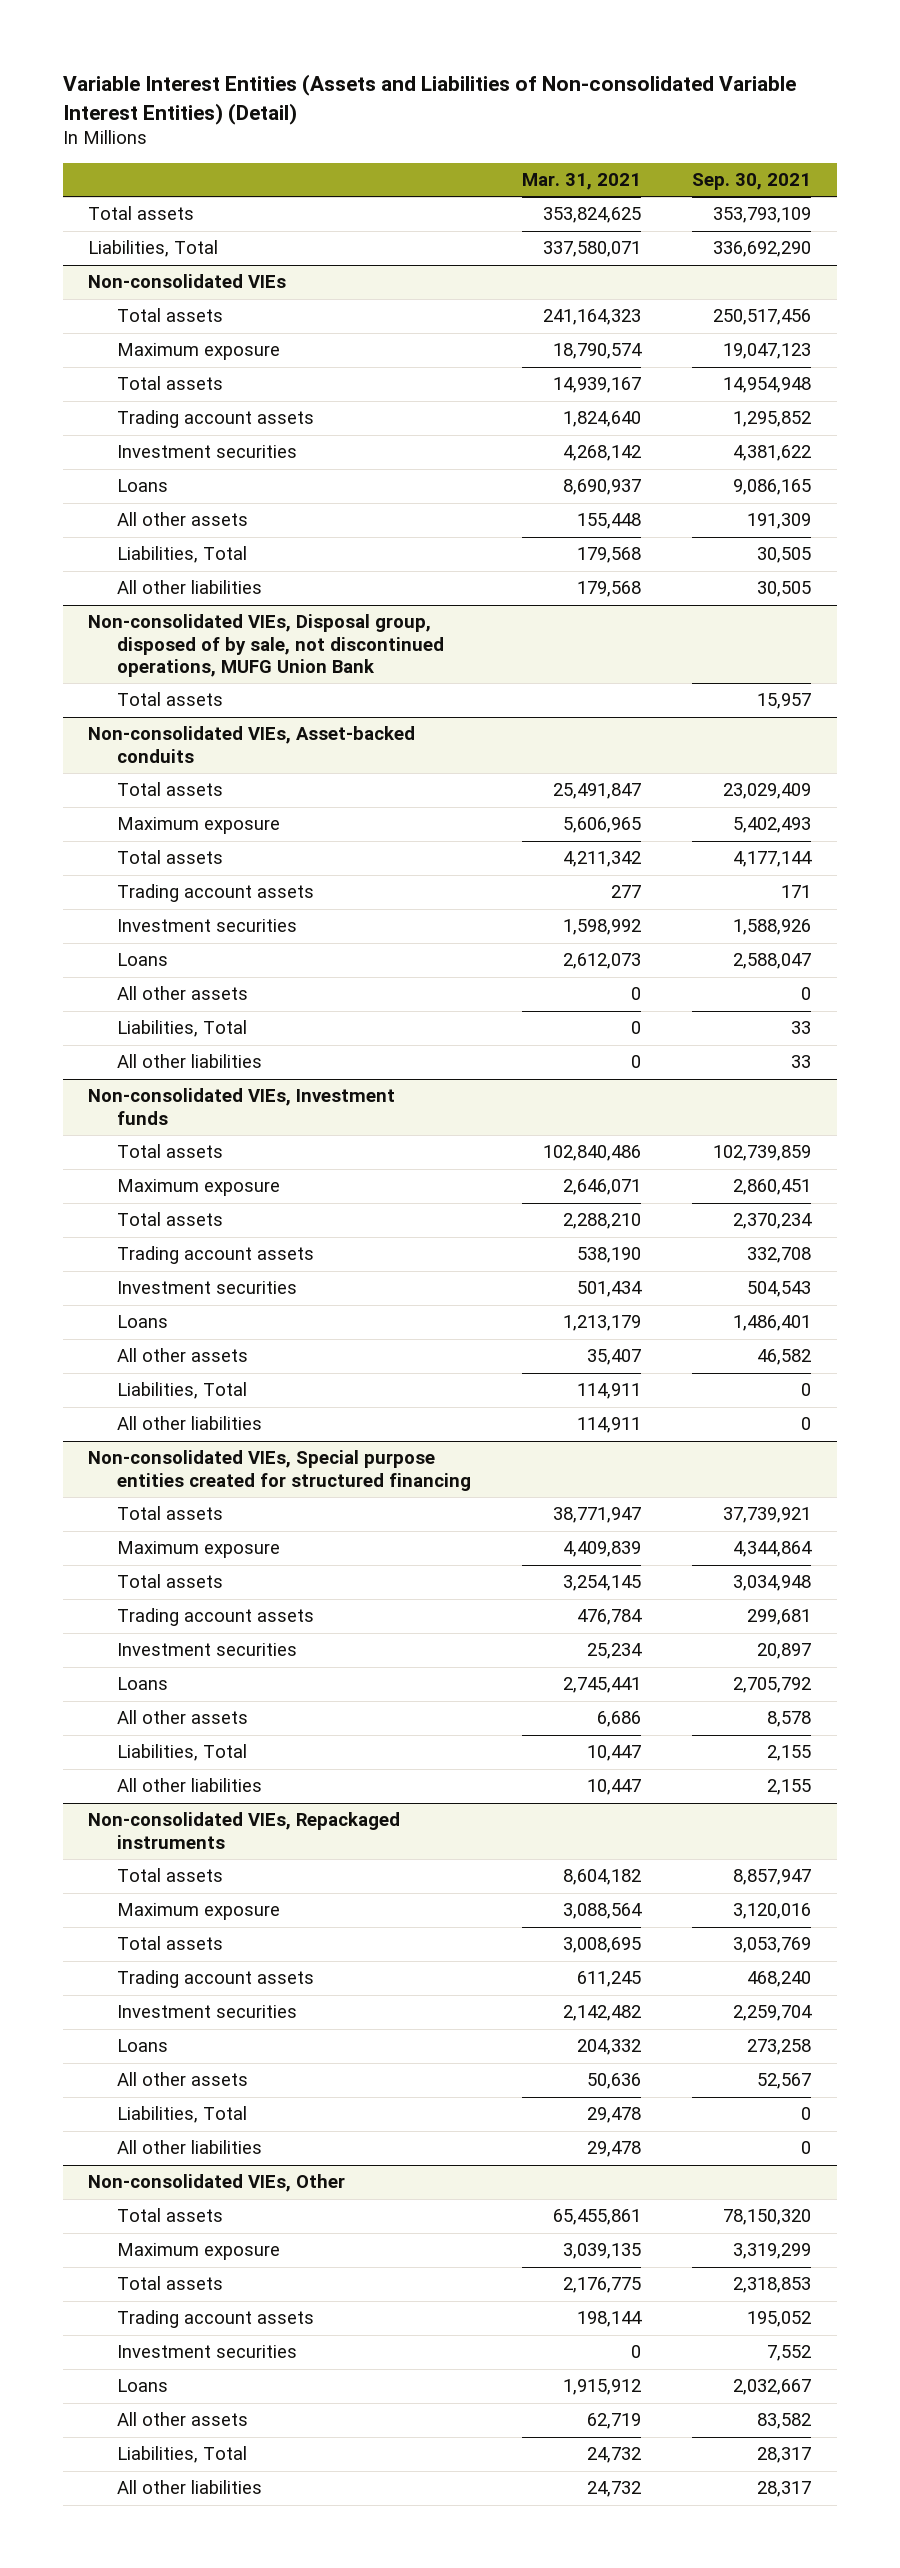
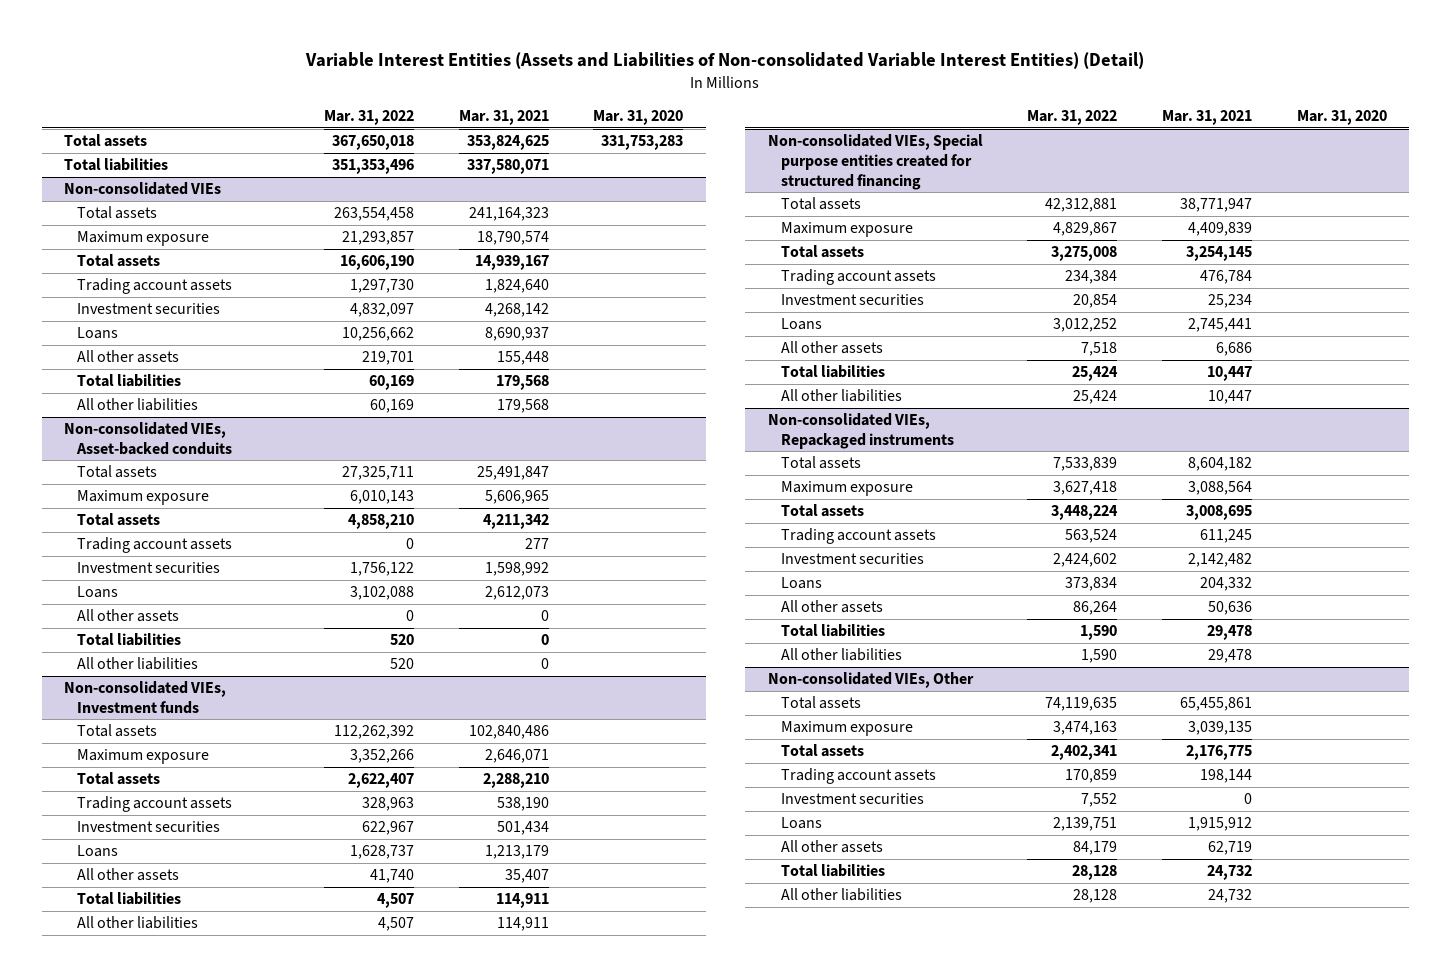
[692,172,812,190] Sep. 30, 2021 -> none
none -> [323,109,414,125] Mar. 31, 2022
none -> [593,109,684,125] Mar. 31, 2020
[88,240,219,258] Liabilities, Total -> [64,158,169,172] Total liabilities
[117,546,248,564] Liabilities, Total -> [77,374,182,388] Total liabilities
[88,614,445,677] Non-consolidated VIEs, Disposal group, disposed of by sale, not discontinued operations, MUFG Union Bank -> none
[117,692,224,707] Total assets -> none
[117,1020,248,1038] Liabilities, Total -> [77,633,182,647] Total liabilities
[117,1382,248,1400] Liabilities, Total -> [77,892,182,906] Total liabilities
[117,1744,248,1762] Liabilities, Total -> [780,365,885,379] Total liabilities
[117,2106,248,2124] Liabilities, Total -> [780,624,885,638] Total liabilities
[117,2446,248,2464] Liabilities, Total -> [780,864,885,878] Total liabilities

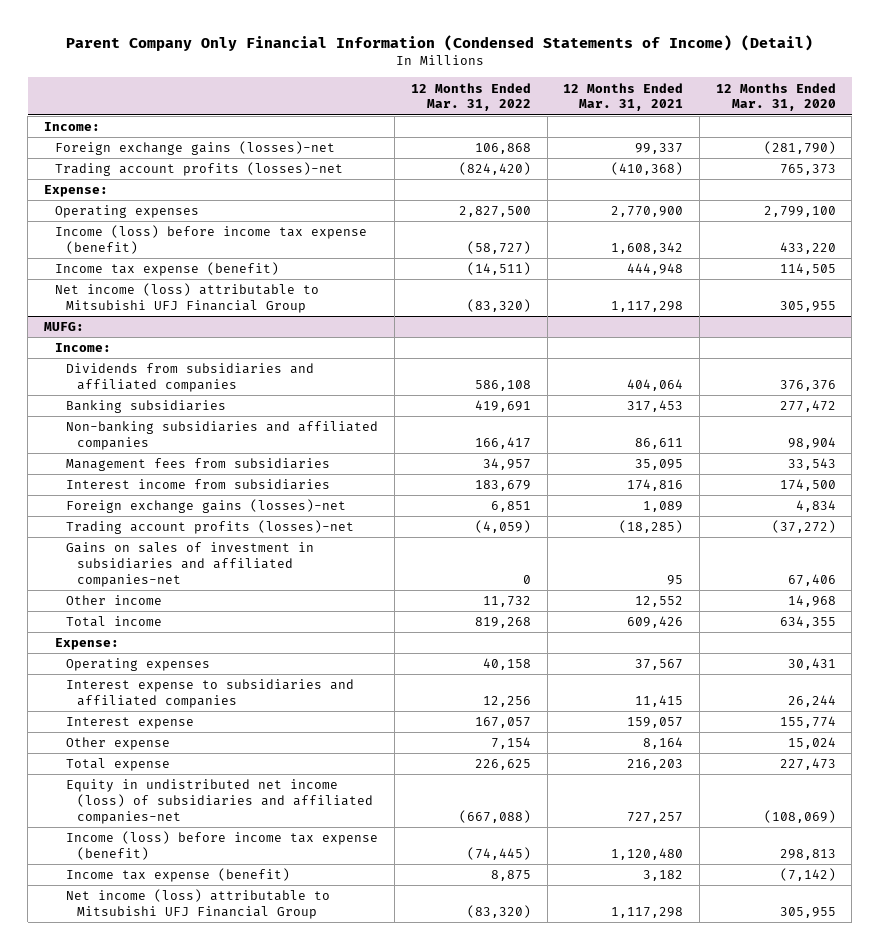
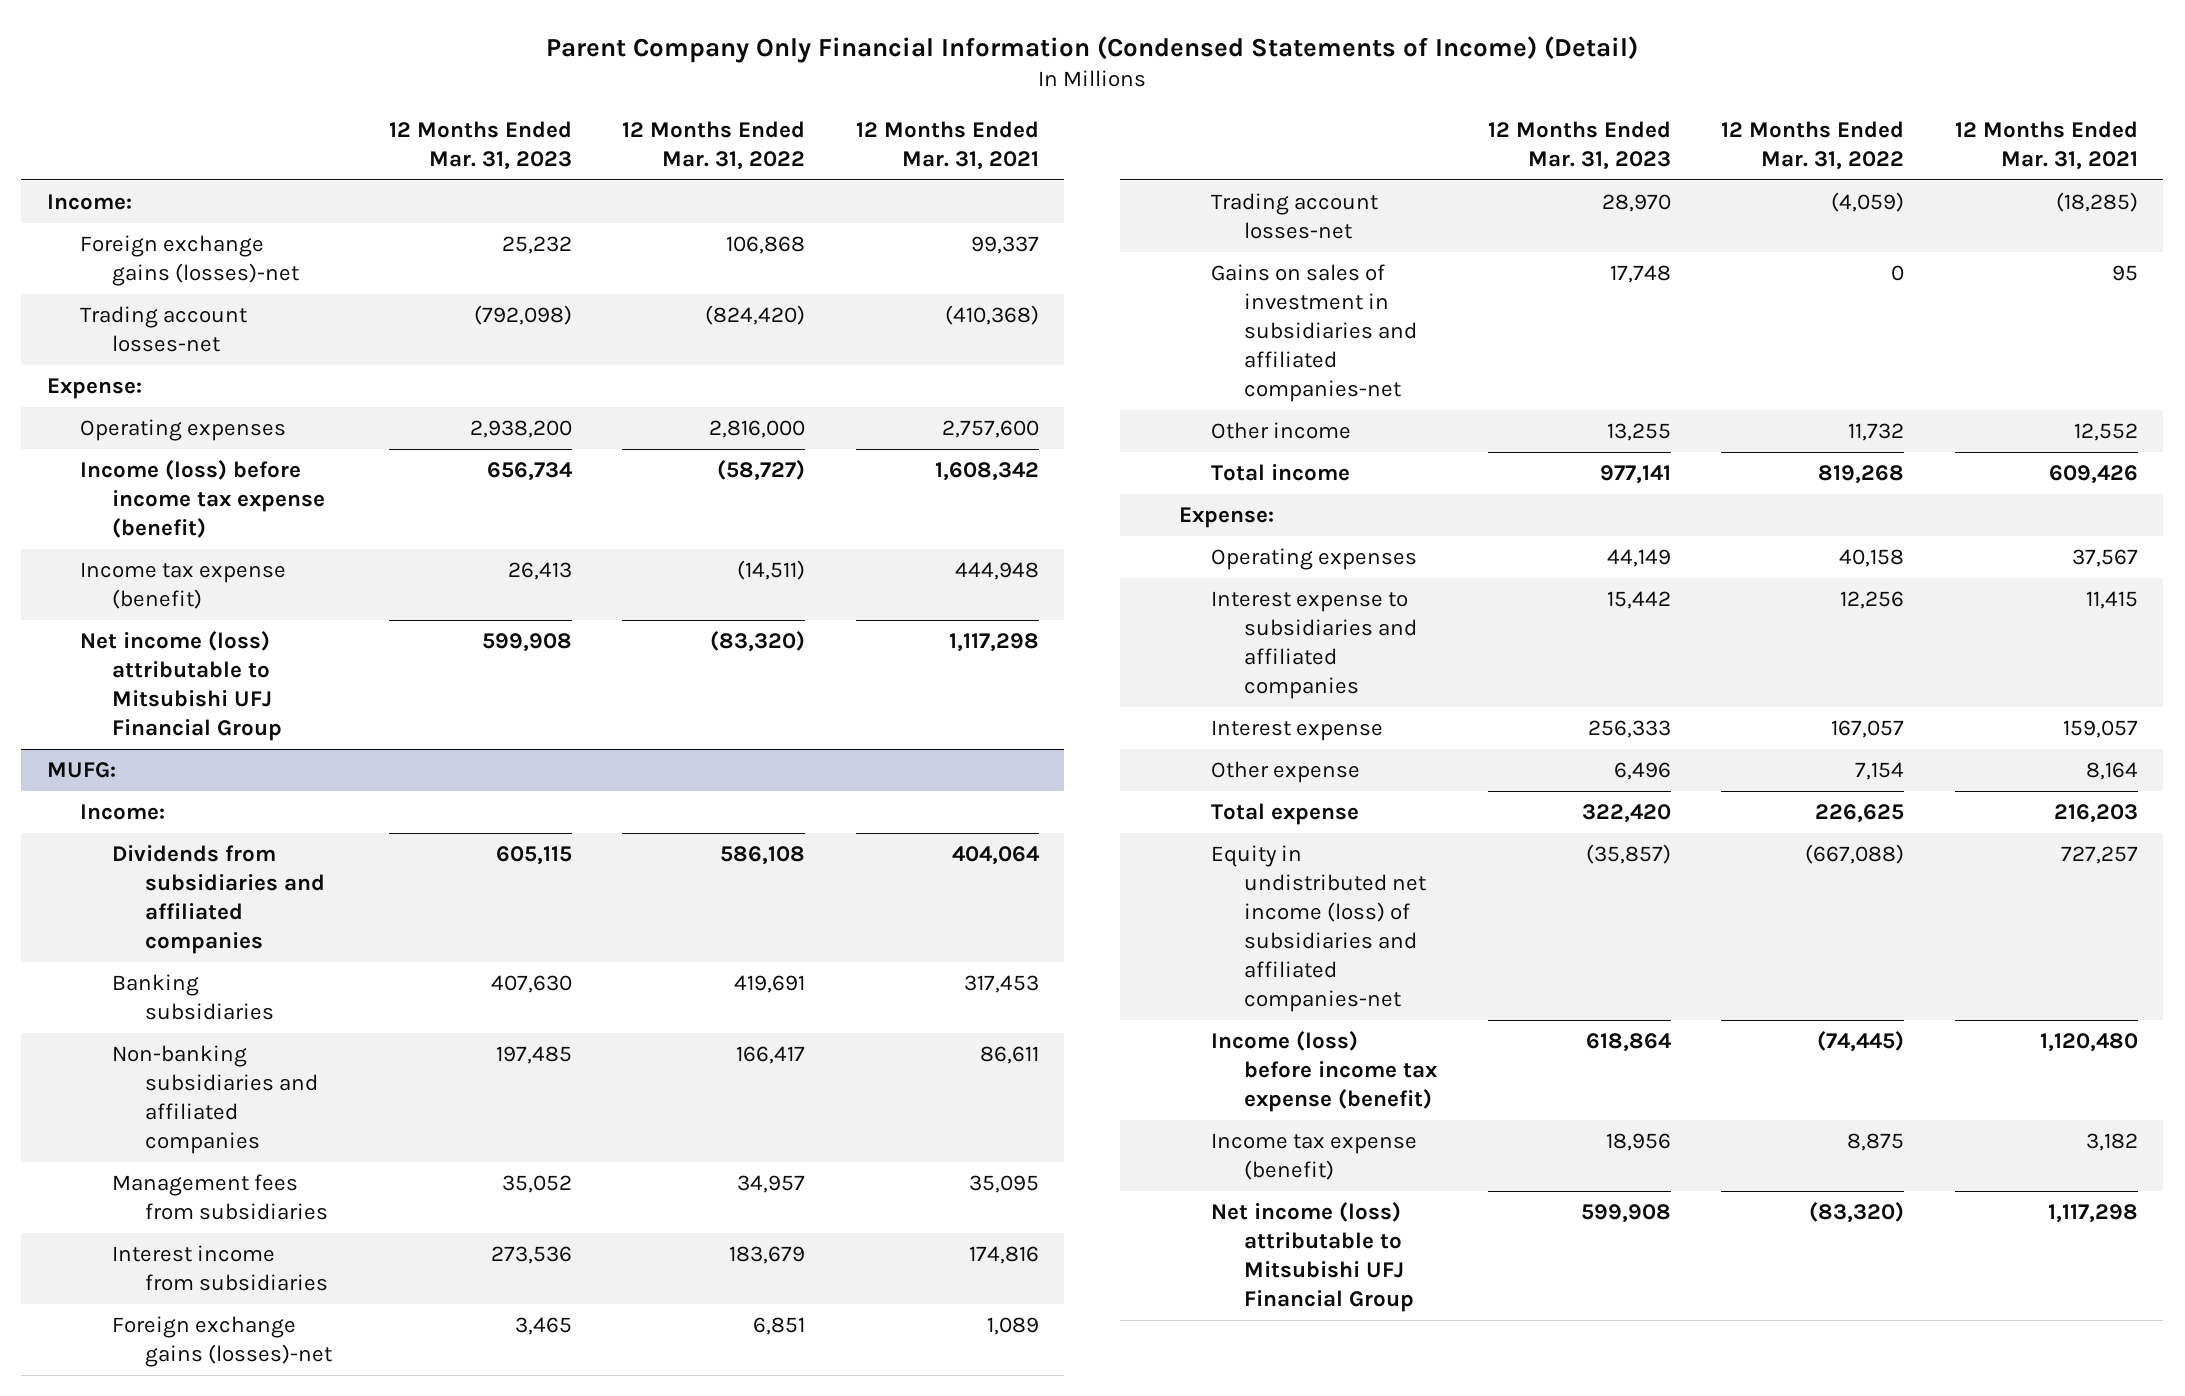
[715,82,836,112] 12 Months Ended Mar. 31, 2020 -> none
none -> [388,120,572,170] 12 Months Ended Mar. 31, 2023
[55,162,344,177] Trading account profits (losses)-net -> [79,306,247,352] Trading account losses-net
[458,206,531,218] 2,827,500 -> [709,420,806,439] 2,816,000
[611,206,684,218] 2,770,900 -> [942,420,1040,439] 2,757,600
[66,520,355,535] Trading account profits (losses)-net -> [1211,193,1379,239] Trading account losses-net

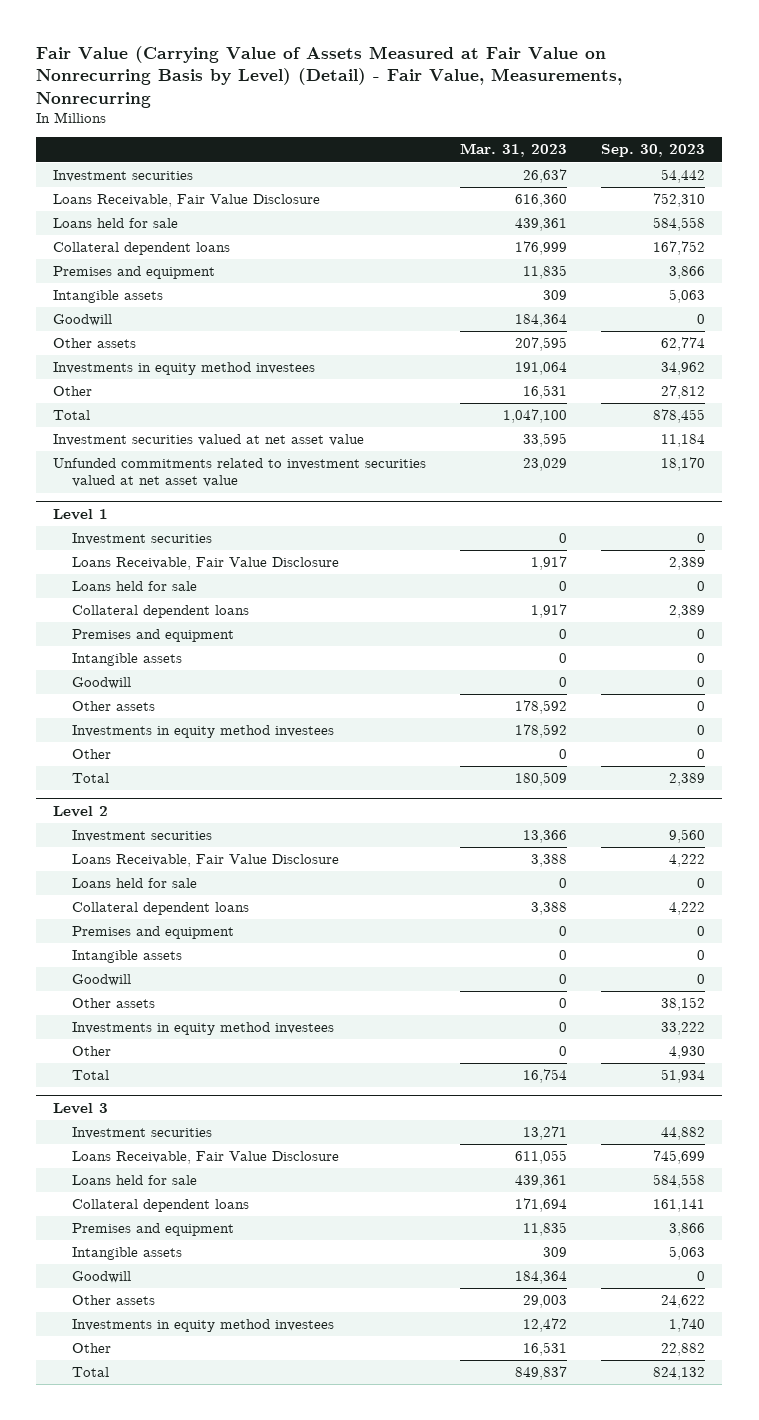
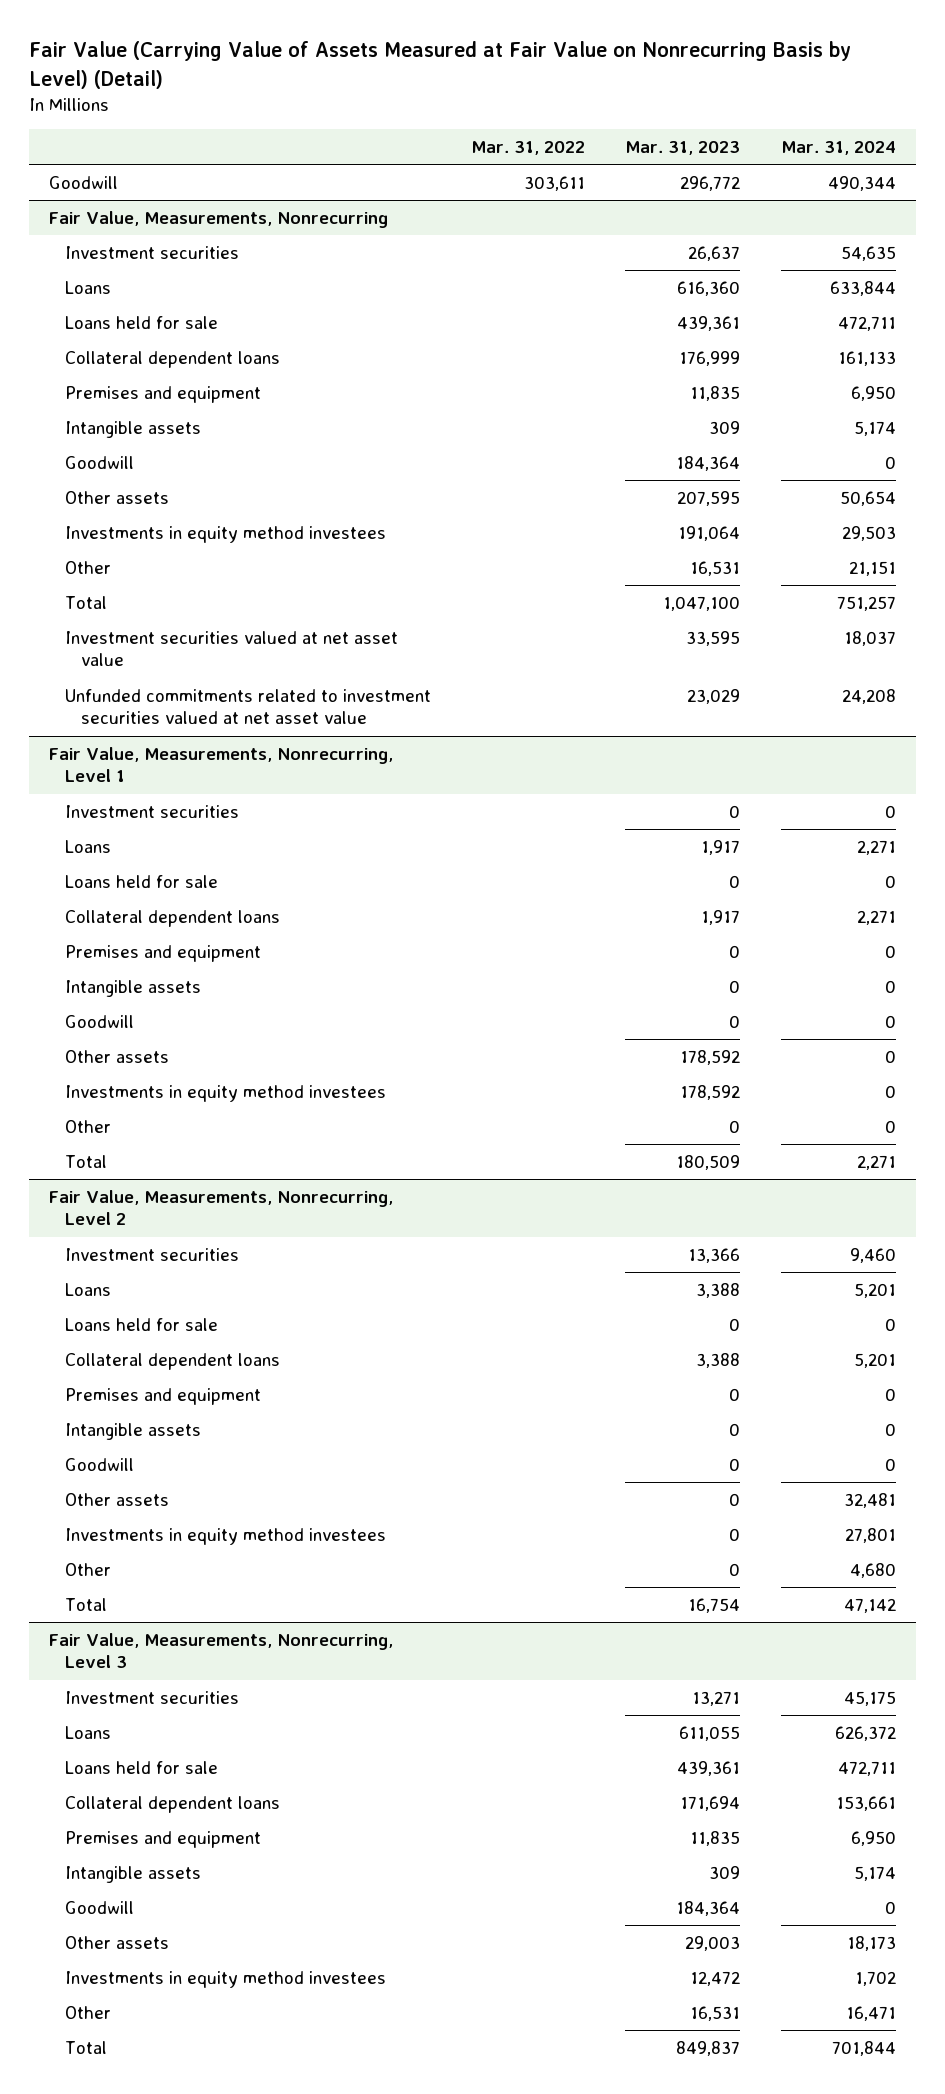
[36,45,623,108] Fair Value (Carrying Value of Assets Measured at Fair Value on Nonrecurring Basis by Level) (Detail) - Fair Value, Measurements, Nonrecurring -> [28,41,851,89] Fair Value (Carrying Value of Assets Measured at Fair Value on Nonrecurring Basis by Level) (Detail)
[601,144,706,158] Sep. 30, 2023 -> none
none -> [471,140,586,155] Mar. 31, 2022
none -> [780,140,896,155] Mar. 31, 2024
none -> [49,175,119,189] Goodwill
none -> [49,210,389,228] Fair Value, Measurements, Nonrecurring
[53,194,321,208] Loans Receivable, Fair Value Disclosure -> [65,280,112,294] Loans
[53,508,109,520] Level 1 -> none
none -> [49,746,394,783] Fair Value, Measurements, Nonrecurring, Level 1
[71,557,339,571] Loans Receivable, Fair Value Disclosure -> [65,839,112,853] Loans
[53,805,109,817] Level 2 -> none
none -> [49,1189,394,1226] Fair Value, Measurements, Nonrecurring, Level 2
[71,854,339,868] Loans Receivable, Fair Value Disclosure -> [65,1282,112,1296] Loans
[53,1102,109,1114] Level 3 -> none
none -> [49,1632,394,1669] Fair Value, Measurements, Nonrecurring, Level 3
[71,1151,339,1165] Loans Receivable, Fair Value Disclosure -> [65,1725,112,1739] Loans

